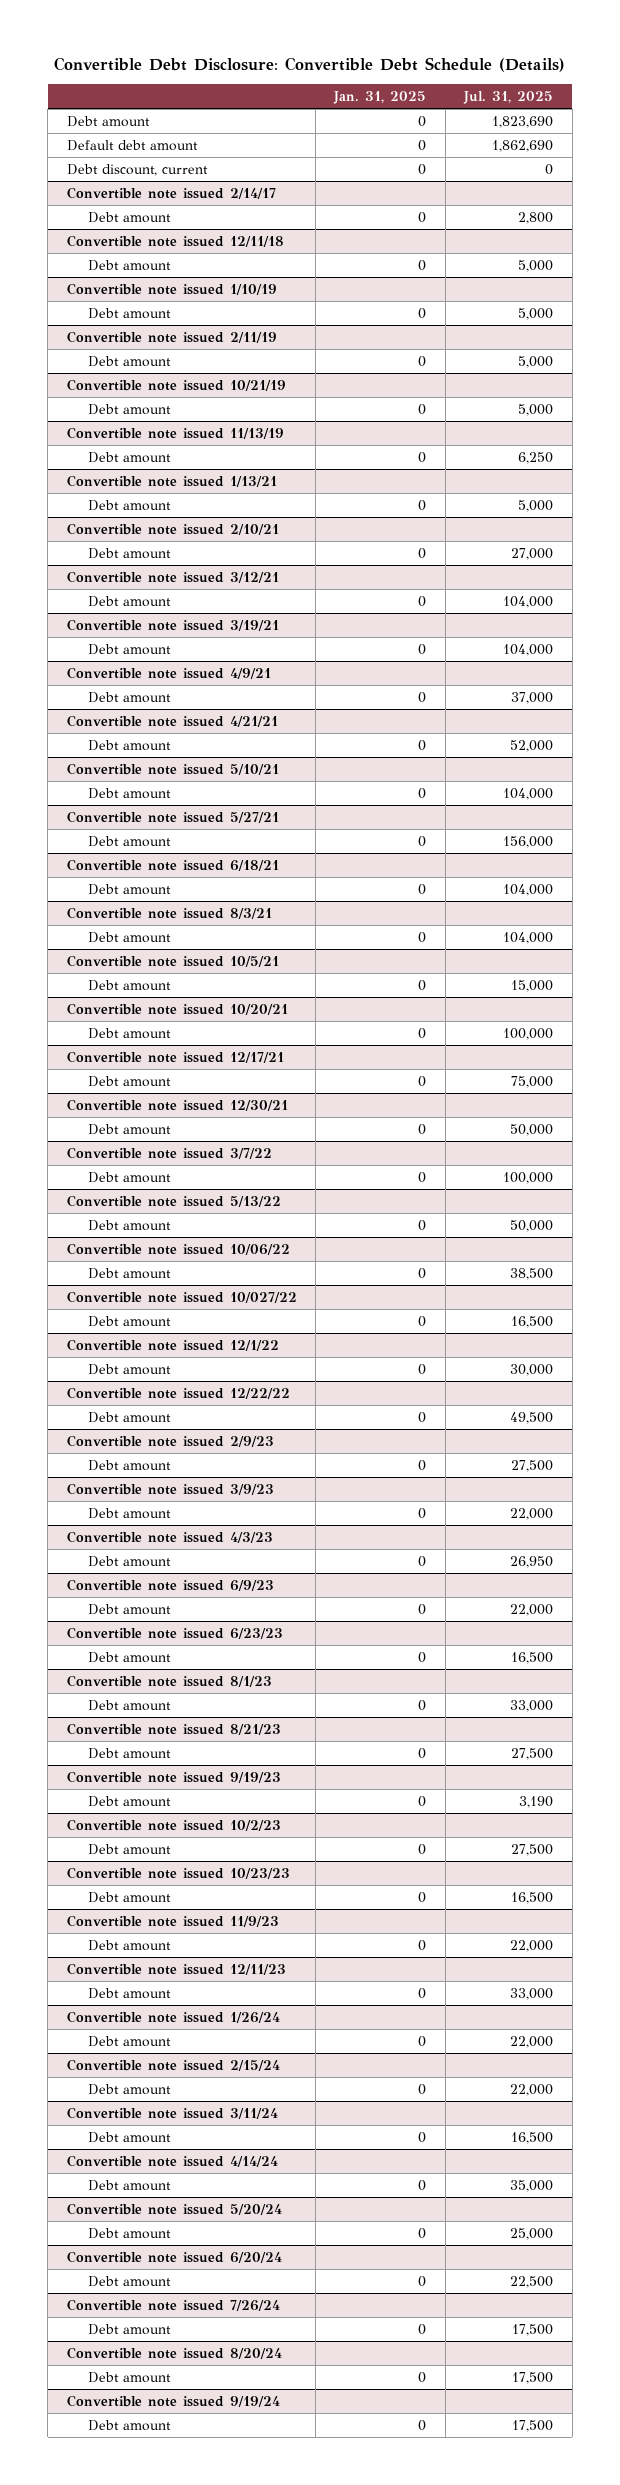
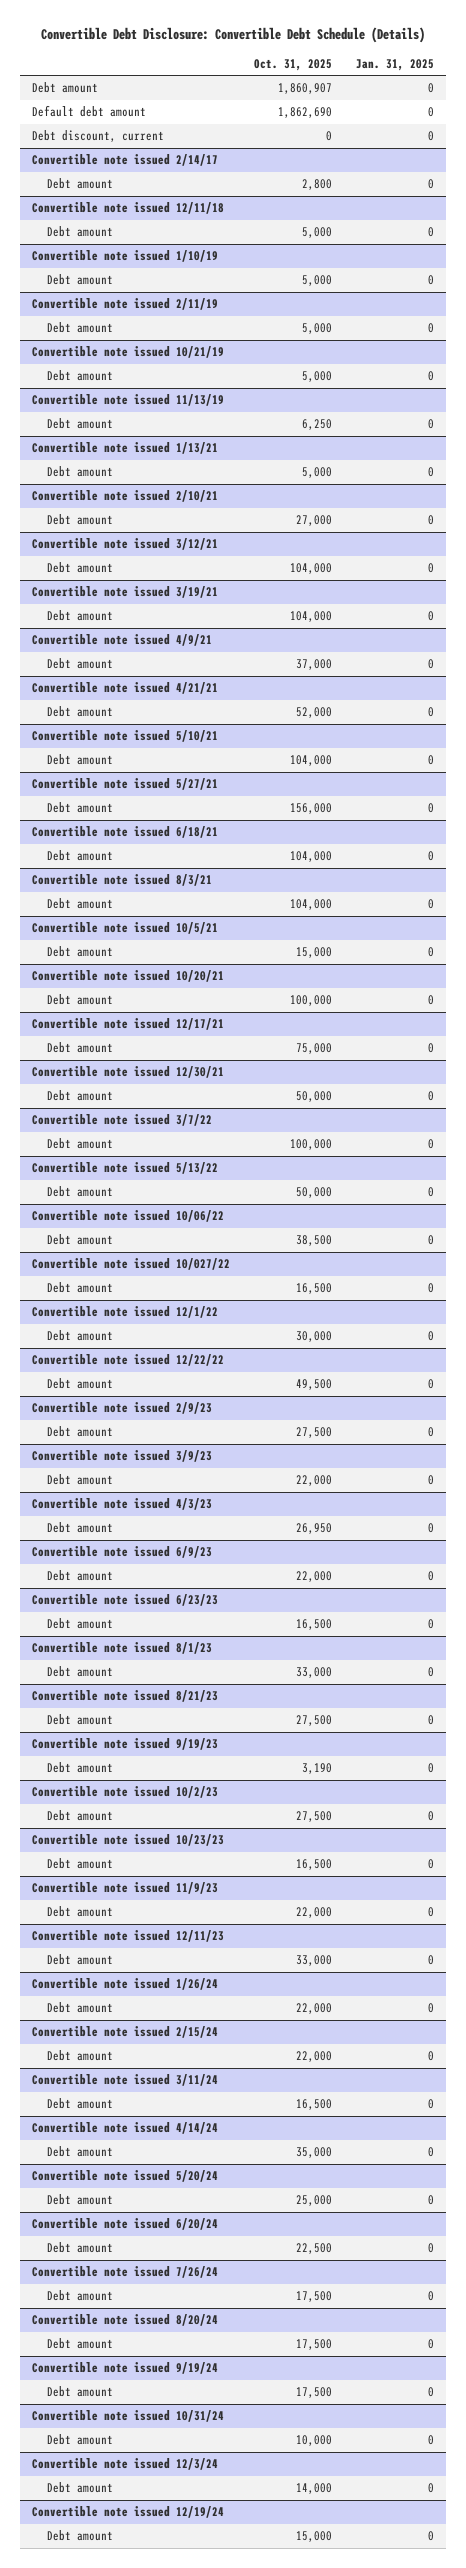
[463,91,554,105] Jul. 31, 2025 -> none
none -> [254,58,333,71] Oct. 31, 2025
none -> [32,2410,225,2423] Convertible note issued 10/31/24
none -> [47,2434,114,2446] Debt amount
none -> [32,2458,219,2471] Convertible note issued 12/3/24
none -> [47,2482,114,2494] Debt amount
none -> [32,2506,225,2519] Convertible note issued 12/19/24
none -> [47,2530,114,2542] Debt amount

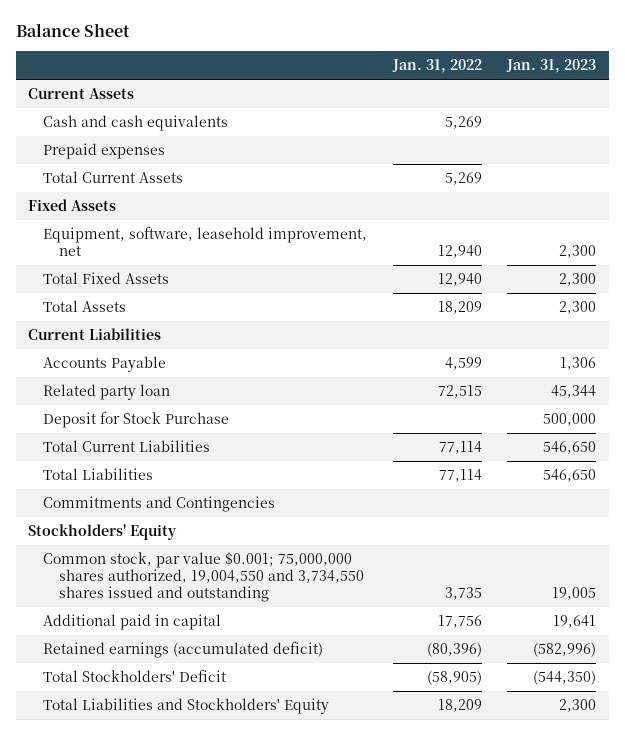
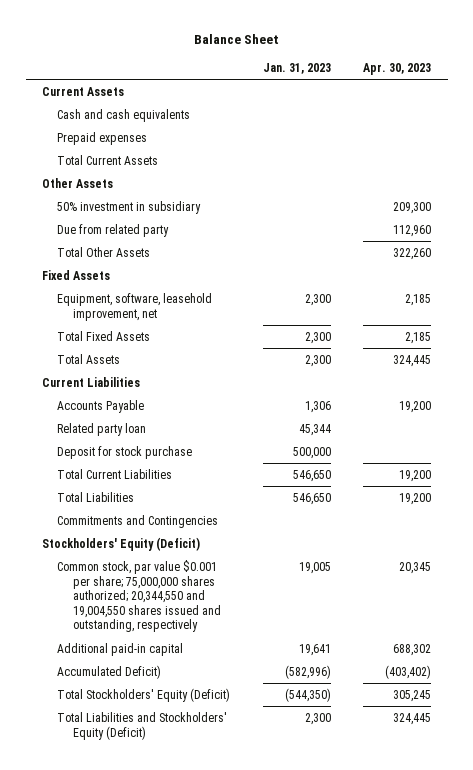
[391,59,482,74] Jan. 31, 2022 -> none
none -> [363,62,432,75] Apr. 30, 2023
none -> [41,177,113,188] Other Assets
none -> [57,200,202,214] 50% investment in subsidiary
none -> [57,223,170,237] Due from related party
none -> [57,246,151,257] Total Other Assets
[43,411,230,429] Deposit for Stock Purchase -> [57,445,193,459] Deposit for stock purchase
[28,524,178,541] Stockholders' Equity -> [41,536,200,551] Stockholders' Equity (Deficit)
[43,552,364,602] Common stock, par value $0.001; 75,000,000 shares authorized, 19,004,550 and 3,734,550 shares issued and outstanding -> [57,559,222,633] Common stock, par value $0.001 per share; 75,000,000 shares authorized; 20,344,550 and 19,004,550 shares issued and outstanding, respectively
[43,614,222,631] Additional paid in capital -> [57,642,184,656] Additional paid-in capital
[43,641,324,659] Retained earnings (accumulated deficit) -> [57,664,162,679] Accumulated Deficit)
[43,669,227,683] Total Stockholders' Deficit -> [57,687,231,702] Total Stockholders' Equity (Deficit)
[43,698,330,715] Total Liabilities and Stockholders' Equity -> [57,711,228,740] Total Liabilities and Stockholders' Equity (Deficit)

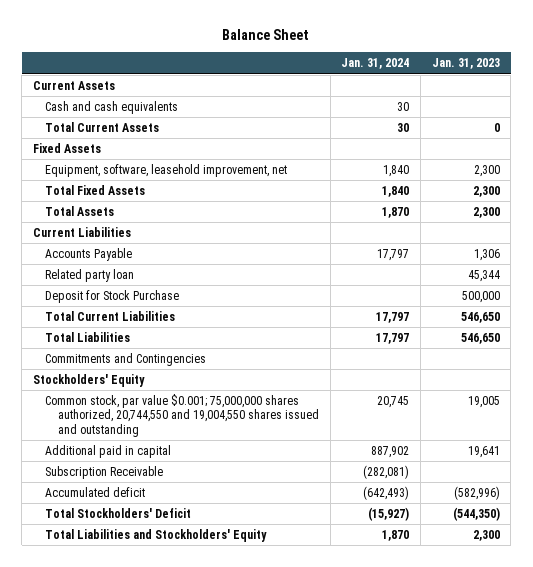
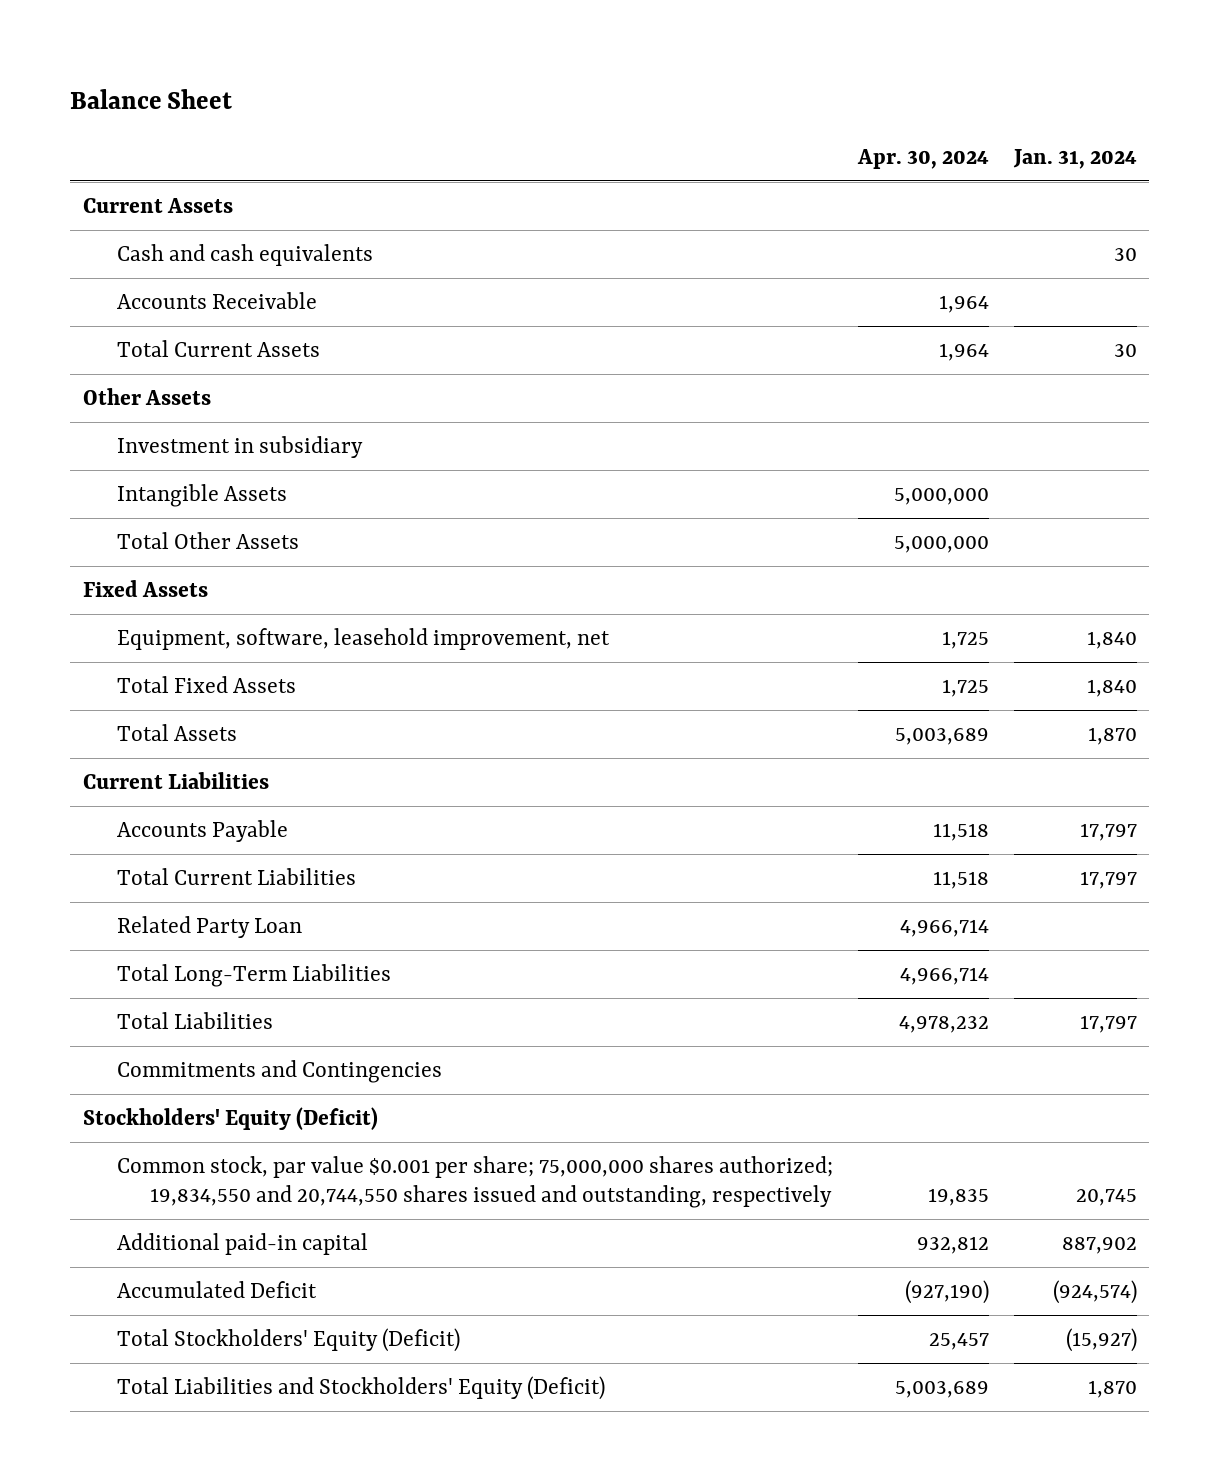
[431,58,500,70] Jan. 31, 2023 -> none
none -> [856,149,989,170] Apr. 30, 2024
none -> [116,291,317,309] Accounts Receivable
none -> [82,387,211,405] Other Assets
none -> [116,435,363,458] Investment in subsidiary
none -> [116,483,287,507] Intangible Assets
none -> [116,531,299,549] Total Other Assets
[45,269,135,283] Related party loan -> none
[45,290,180,304] Deposit for Stock Purchase -> none
none -> [116,915,302,938] Related Party Loan
none -> [116,963,391,987] Total Long-Term Liabilities
[45,466,164,480] Subscription Receivable -> none
[32,374,145,388] Stockholders' Equity -> [82,1106,378,1130] Stockholders' Equity (Deficit)
[45,394,320,437] Common stock, par value $0.001; 75,000,000 shares authorized, 20,744,550 and 19,004,550 shares issued and outstanding -> [116,1155,833,1209] Common stock, par value $0.001 per share; 75,000,000 shares authorized; 19,834,550 and 20,744,550 shares issued and outstanding, respectively
[45,445,172,459] Additional paid in capital -> [116,1232,368,1255] Additional paid-in capital
[45,487,146,498] Accumulated deficit -> [116,1280,317,1298] Accumulated Deficit
[363,486,410,501] (642,493) -> [1052,1279,1137,1304] (924,574)
[45,508,192,519] Total Stockholders' Deficit -> [116,1327,460,1352] Total Stockholders' Equity (Deficit)
[45,529,268,543] Total Liabilities and Stockholders' Equity -> [116,1375,605,1400] Total Liabilities and Stockholders' Equity (Deficit)

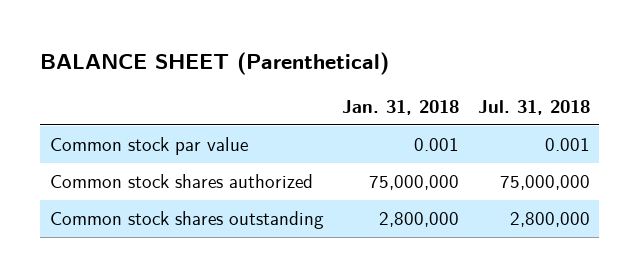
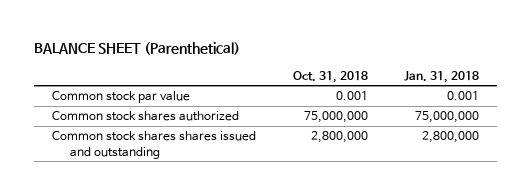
[477,99,590,115] Jul. 31, 2018 -> none
none -> [292,70,368,83] Oct. 31, 2018
[49,210,324,229] Common stock shares outstanding -> [52,131,257,159] Common stock shares shares issued and outstanding

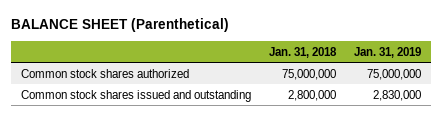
[292,70,368,83] Oct. 31, 2018 -> none
none -> [354,46,422,58] Jan. 31, 2019
[52,91,191,104] Common stock par value -> none
[52,131,257,159] Common stock shares shares issued and outstanding -> [20,89,251,102] Common stock shares issued and outstanding

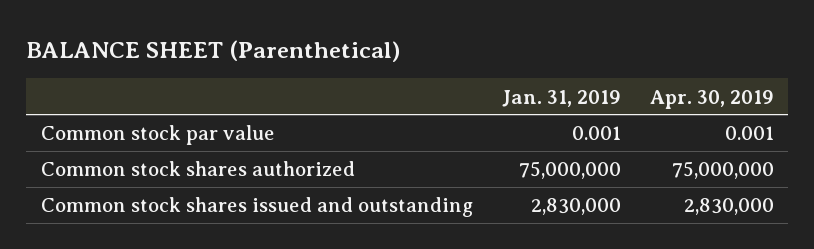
[268,46,337,58] Jan. 31, 2018 -> none
none -> [649,89,774,109] Apr. 30, 2019
none -> [40,125,275,146] Common stock par value

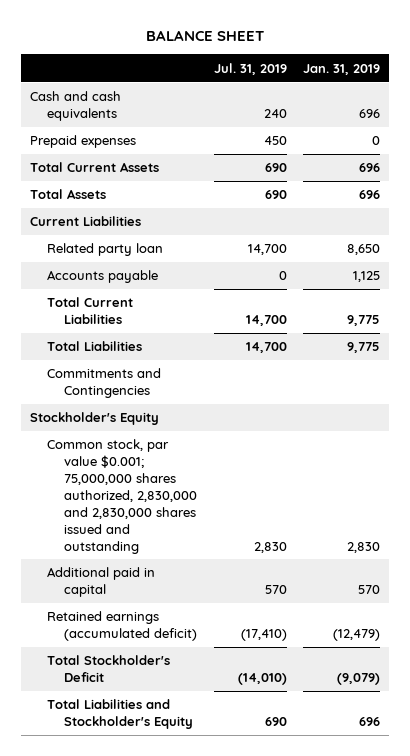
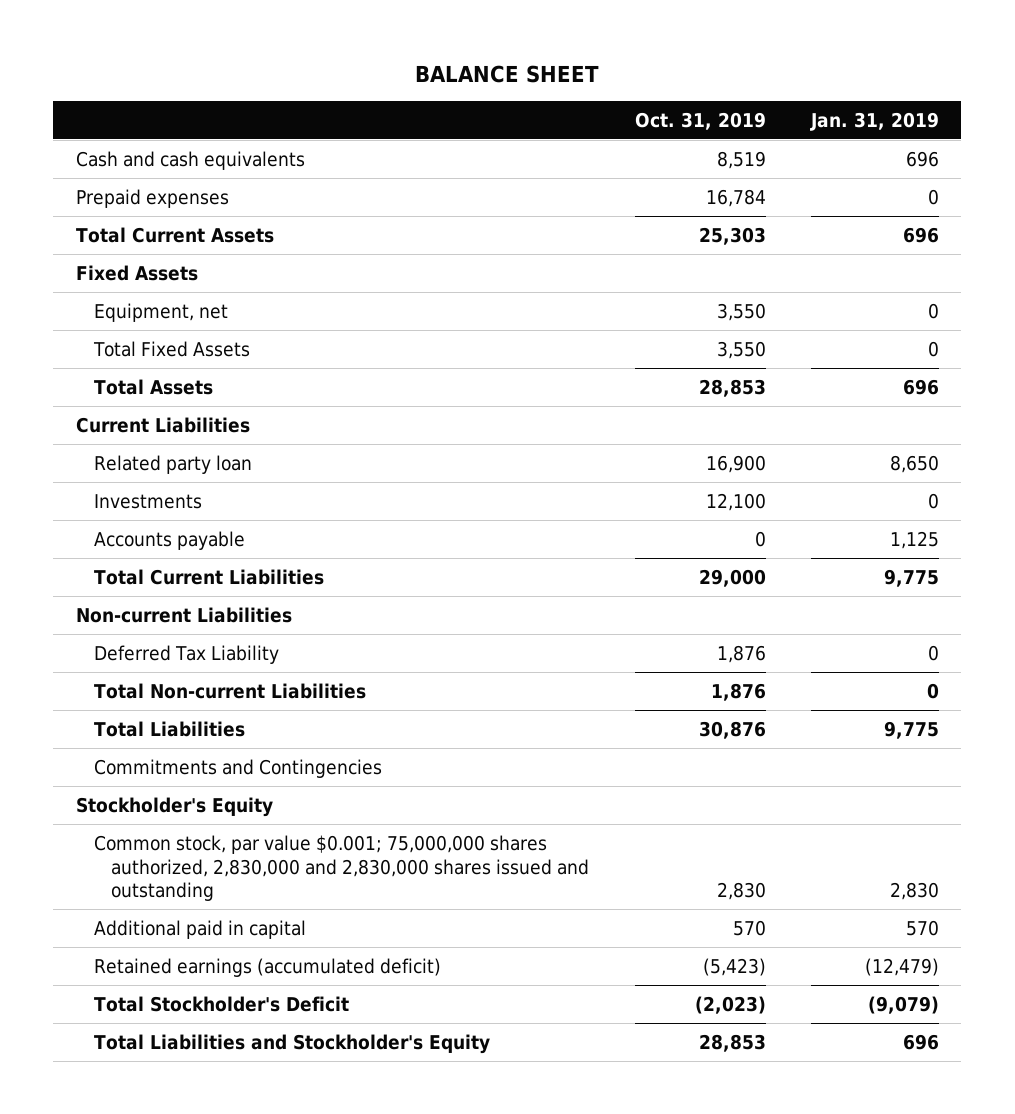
[213,62,287,75] Jul. 31, 2019 -> none
none -> [634,111,766,130] Oct. 31, 2019
none -> [75,264,198,281] Fixed Assets
none -> [93,302,228,322] Equipment, net
none -> [92,340,250,357] Total Fixed Assets
none -> [93,493,202,509] Investments
none -> [75,606,292,623] Non-current Liabilities
none -> [93,644,279,664] Deferred Tax Liability
none -> [93,682,366,699] Total Non-current Liabilities

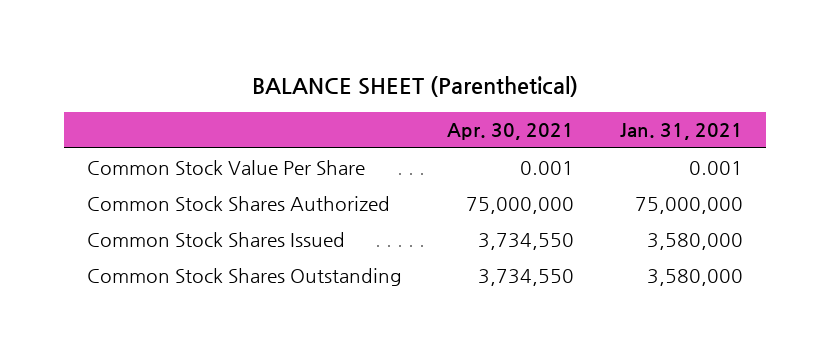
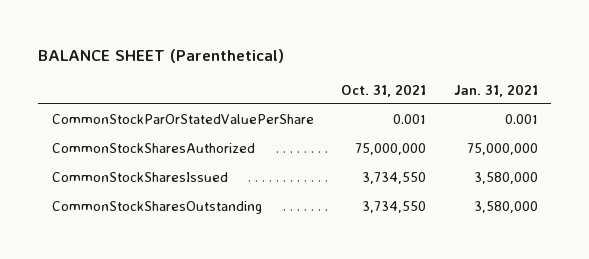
[447,123,575,141] Apr. 30, 2021 -> none
none -> [341,83,427,97] Oct. 31, 2021
[86,159,365,175] Common Stock Value Per Share -> [51,114,314,125] CommonStockParOrStatedValuePerShare
[86,195,390,211] Common Stock Shares Authorized -> [51,143,255,154] CommonStockSharesAuthorized
[86,231,345,247] Common Stock Shares Issued -> [51,172,228,183] CommonStockSharesIssued
[86,267,402,286] Common Stock Shares Outstanding -> [51,201,262,215] CommonStockSharesOutstanding

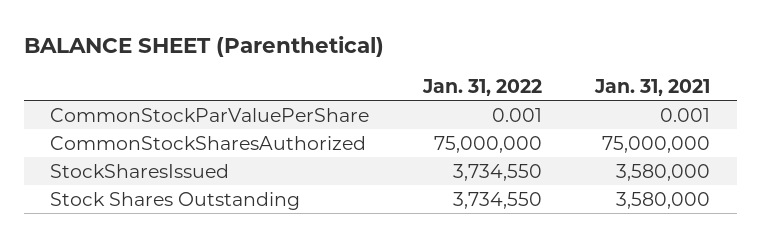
[341,83,427,97] Oct. 31, 2021 -> none
none -> [421,78,542,96] Jan. 31, 2022
[51,114,314,125] CommonStockParOrStatedValuePerShare -> [50,107,370,122] CommonStockParValuePerShare
[51,172,228,183] CommonStockSharesIssued -> [50,163,230,178] StockSharesIssued
[51,201,262,215] CommonStockSharesOutstanding -> [50,191,301,210] Stock Shares Outstanding

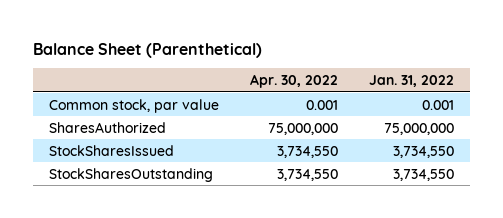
[23,35,384,57] BALANCE SHEET (Parenthetical) -> [32,42,262,58] Balance Sheet (Parenthetical)
[594,78,711,96] Jan. 31, 2021 -> none
none -> [250,73,339,88] Apr. 30, 2022
[50,107,370,122] CommonStockParValuePerShare -> [48,98,219,113] Common stock, par value
[50,135,367,150] CommonStockSharesAuthorized -> [48,121,166,133] SharesAuthorized
[50,191,301,210] Stock Shares Outstanding -> [48,167,213,182] StockSharesOutstanding

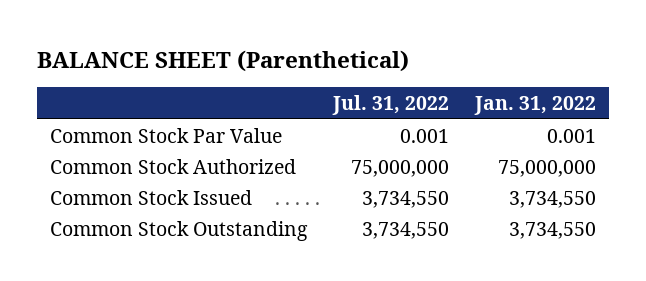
[32,42,262,58] Balance Sheet (Parenthetical) -> [37,49,410,72] BALANCE SHEET (Parenthetical)
[250,73,339,88] Apr. 30, 2022 -> none
none -> [332,94,450,115] Jul. 31, 2022
[48,98,219,113] Common stock, par value -> [50,127,283,143] Common Stock Par Value
[48,121,166,133] SharesAuthorized -> [50,158,297,174] Common Stock Authorized
[48,144,174,156] StockSharesIssued -> [50,189,253,205] Common Stock Issued
[48,167,213,182] StockSharesOutstanding -> [50,220,309,241] Common Stock Outstanding

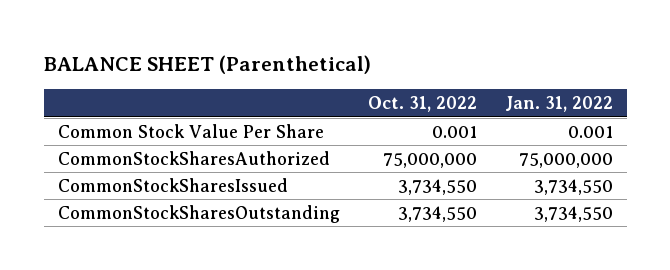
[332,94,450,115] Jul. 31, 2022 -> none
none -> [367,96,477,113] Oct. 31, 2022
[50,127,283,143] Common Stock Par Value -> [57,123,324,138] Common Stock Value Per Share
[50,158,297,174] Common Stock Authorized -> [57,150,330,165] CommonStockSharesAuthorized
[50,189,253,205] Common Stock Issued -> [57,177,288,192] CommonStockSharesIssued
[50,220,309,241] Common Stock Outstanding -> [57,204,340,223] CommonStockSharesOutstanding

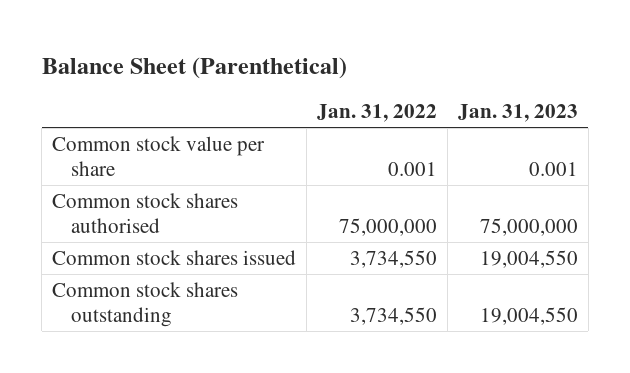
[43,55,371,75] BALANCE SHEET (Parenthetical) -> [41,56,347,79] Balance Sheet (Parenthetical)
[367,96,477,113] Oct. 31, 2022 -> none
none -> [457,103,578,122] Jan. 31, 2023
[57,123,324,138] Common Stock Value Per Share -> [52,135,266,177] Common stock value per share
[57,150,330,165] CommonStockSharesAuthorized -> [52,192,239,234] Common stock shares authorised
[57,177,288,192] CommonStockSharesIssued -> [52,249,297,265] Common stock shares issued
[57,204,340,223] CommonStockSharesOutstanding -> [52,281,239,328] Common stock shares outstanding

